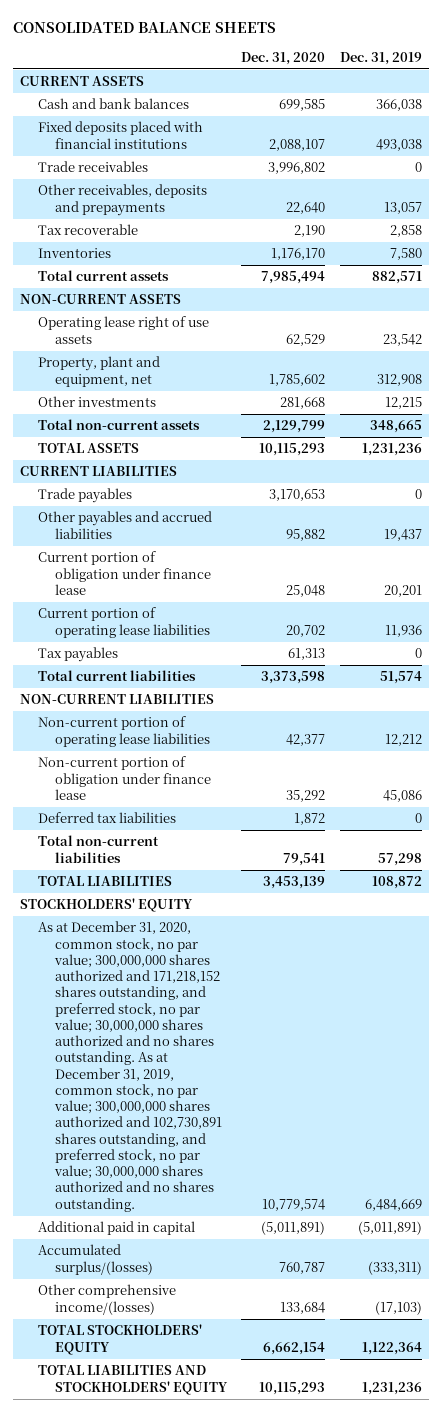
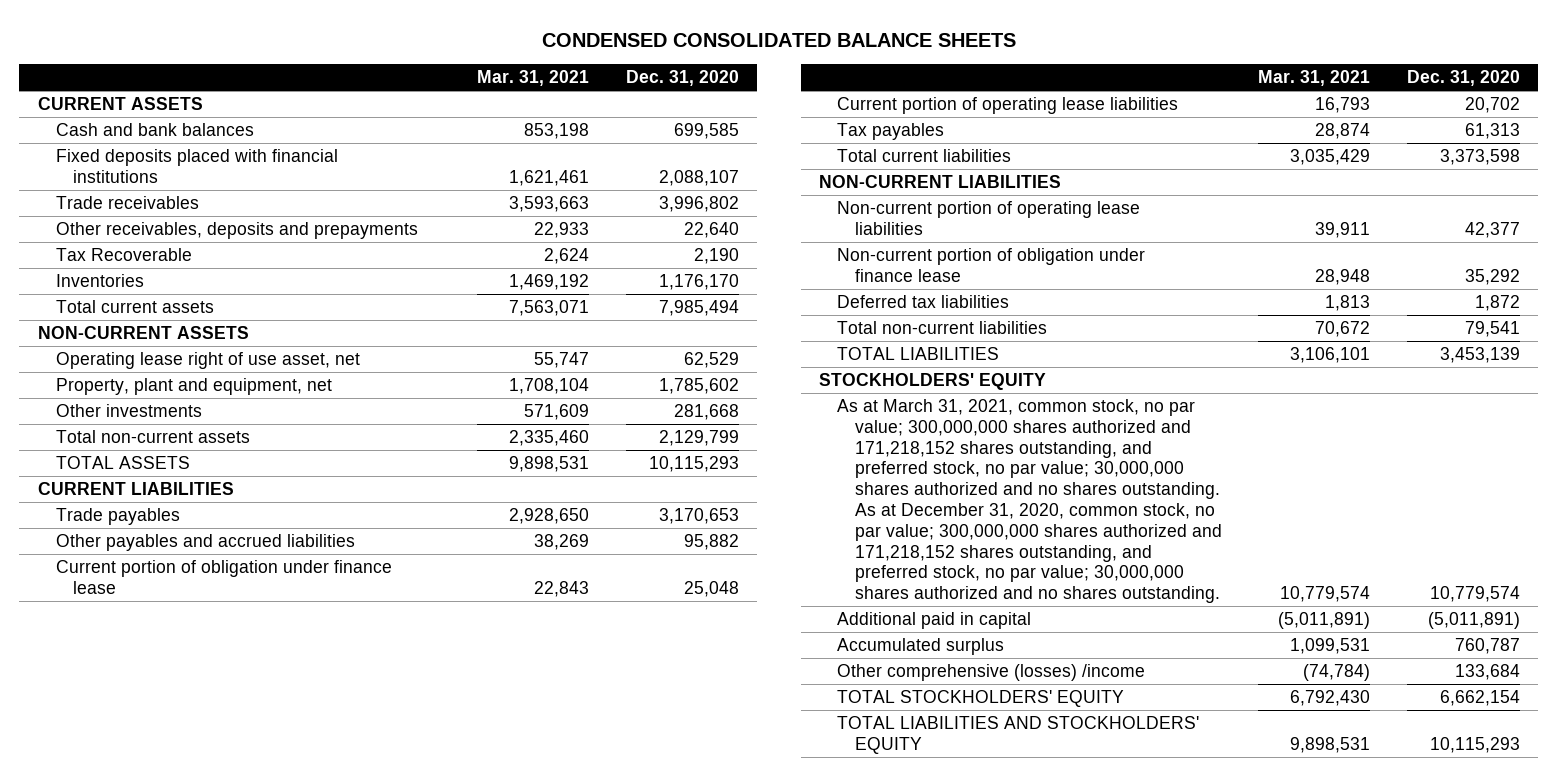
[12,21,276,33] CONSOLIDATED BALANCE SHEETS -> [541,32,1016,47] CONDENSED CONSOLIDATED BALANCE SHEETS
[339,51,422,65] Dec. 31, 2019 -> none
none -> [476,70,589,87] Mar. 31, 2021
[37,224,138,236] Tax recoverable -> [55,248,192,262] Tax Recoverable
[37,316,209,344] Operating lease right of use assets -> [55,352,360,370] Operating lease right of use asset, net
[37,921,223,1212] As at December 31, 2020, common stock, no par value; 300,000,000 shares authorized and 171,218,152 shares outstanding, and preferred stock, no par value; 30,000,000 shares authorized and no shares outstanding. As at December 31, 2019, common stock, no par value; 300,000,000 shares authorized and 102,730,891 shares outstanding, and preferred stock, no par value; 30,000,000 shares authorized and no shares outstanding. -> [836,399,1222,604] As at March 31, 2021, common stock, no par value; 300,000,000 shares authorized and 171,218,152 shares outstanding, and preferred stock, no par value; 30,000,000 shares authorized and no shares outstanding. As at December 31, 2020, common stock, no par value; 300,000,000 shares authorized and 171,218,152 shares outstanding, and preferred stock, no par value; 30,000,000 shares authorized and no shares outstanding.
[37,1244,154,1275] Accumulated surplus/(losses) -> [836,638,1004,656] Accumulated surplus
[37,1284,176,1315] Other comprehensive income/(losses) -> [836,664,1145,682] Other comprehensive (losses) /income

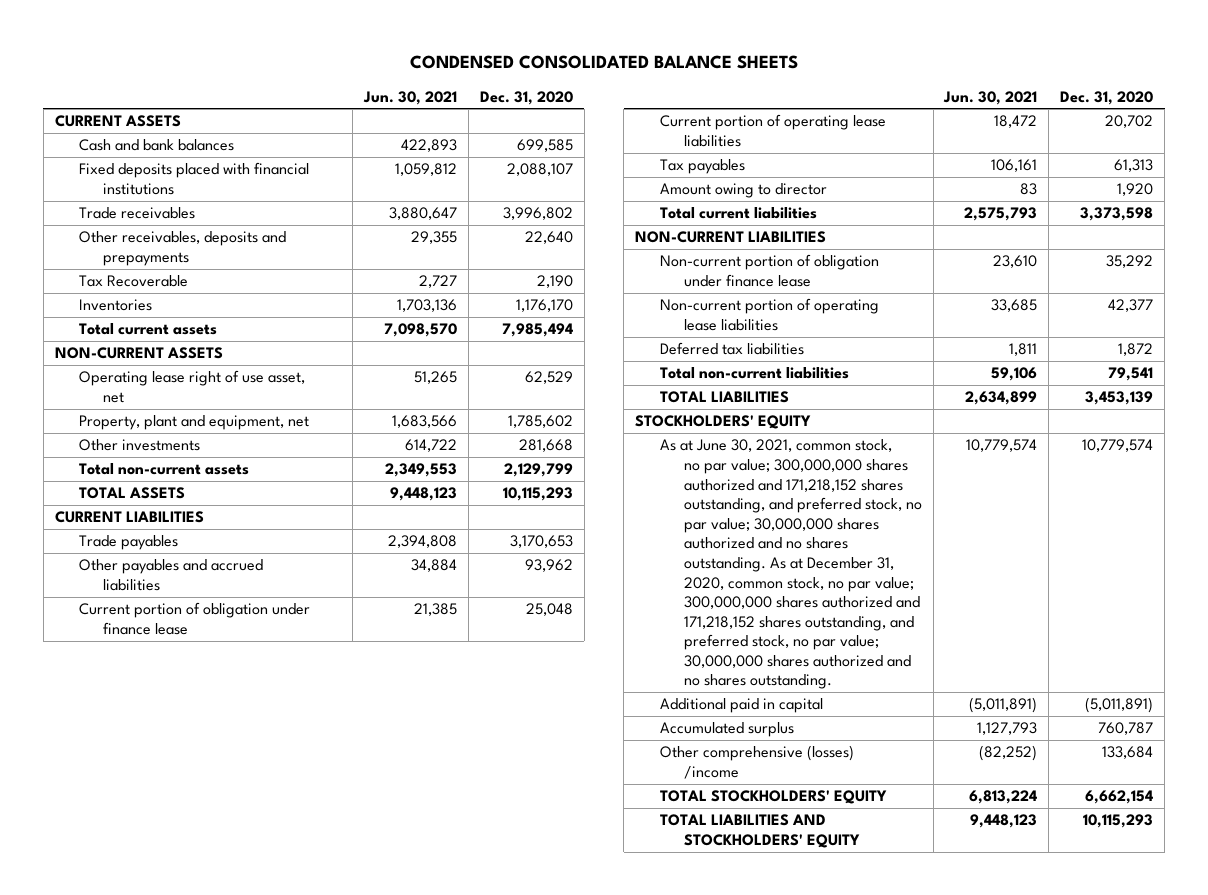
[476,70,589,87] Mar. 31, 2021 -> none
none -> [362,90,457,105] Jun. 30, 2021
[683,534,739,551] 95,882 -> [524,559,573,573] 93,962
none -> [659,183,827,199] Amount owing to director
[836,201,1140,235] Non-current portion of operating lease liabilities -> [659,298,879,332] Non-current portion of operating lease liabilities
[836,399,1222,604] As at March 31, 2021, common stock, no par value; 300,000,000 shares authorized and 171,218,152 shares outstanding, and preferred stock, no par value; 30,000,000 shares authorized and no shares outstanding. As at December 31, 2020, common stock, no par value; 300,000,000 shares authorized and 171,218,152 shares outstanding, and preferred stock, no par value; 30,000,000 shares authorized and no shares outstanding. -> [659,439,922,690] As at June 30, 2021, common stock, no par value; 300,000,000 shares authorized and 171,218,152 shares outstanding, and preferred stock, no par value; 30,000,000 shares authorized and no shares outstanding. As at December 31, 2020, common stock, no par value; 300,000,000 shares authorized and 171,218,152 shares outstanding, and preferred stock, no par value; 30,000,000 shares authorized and no shares outstanding.

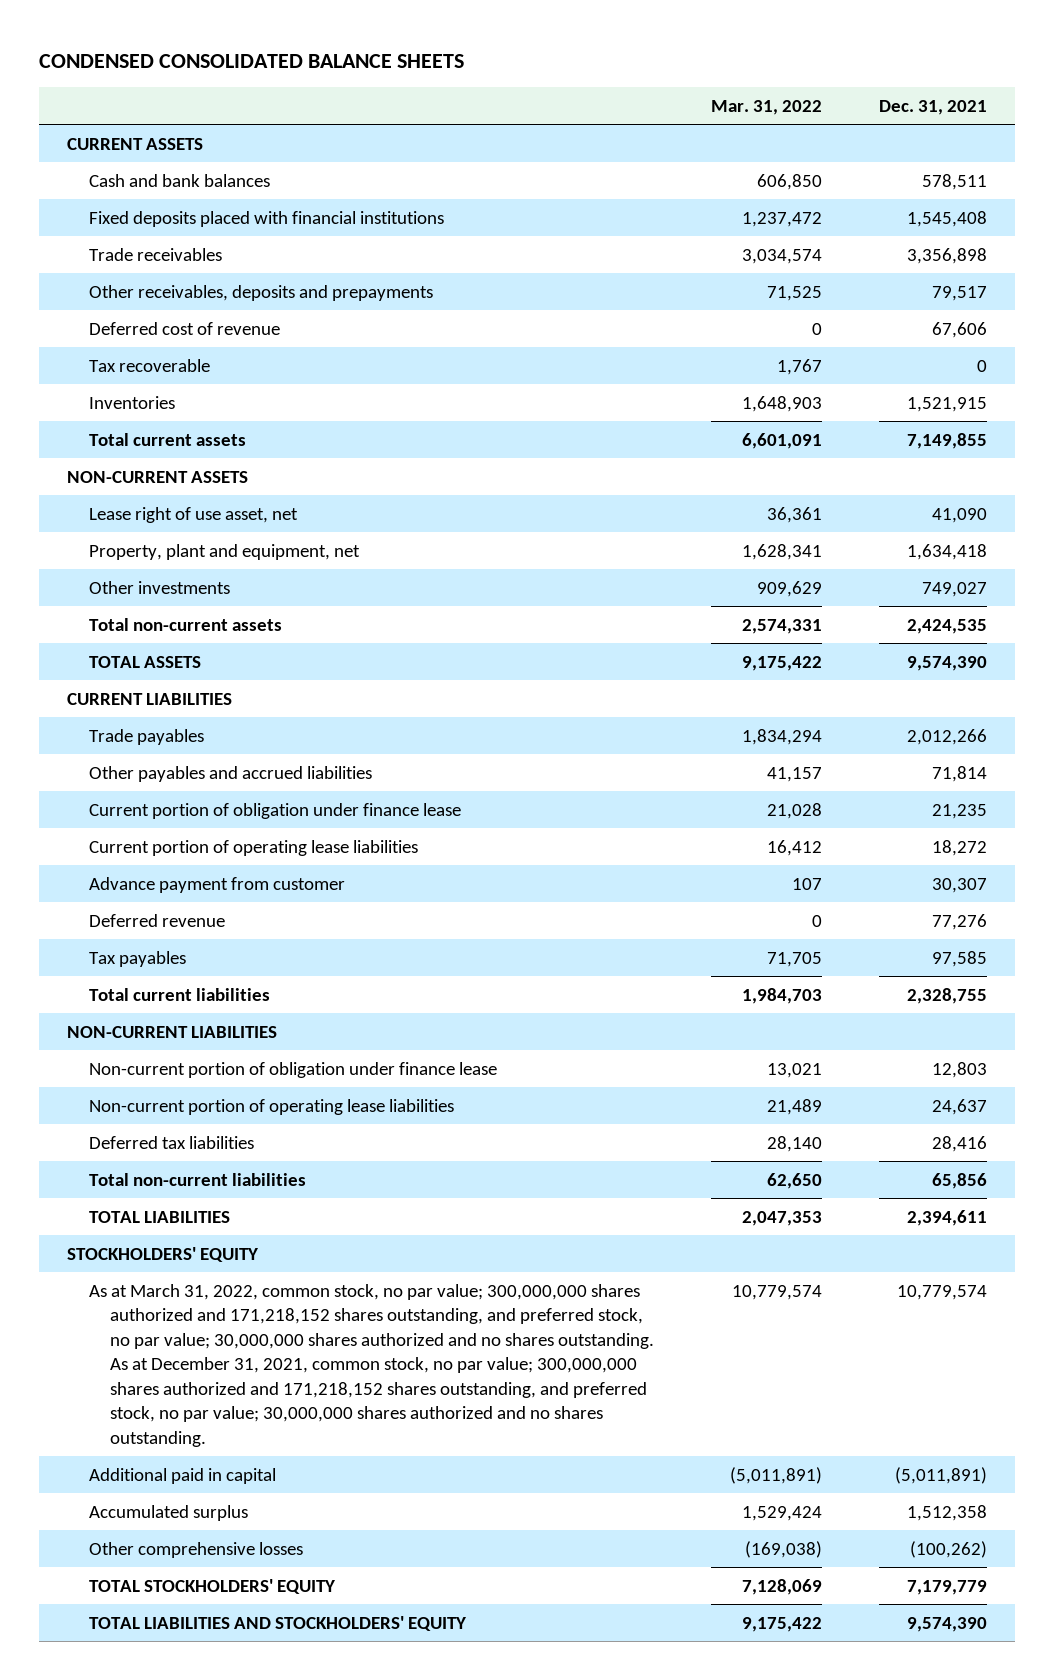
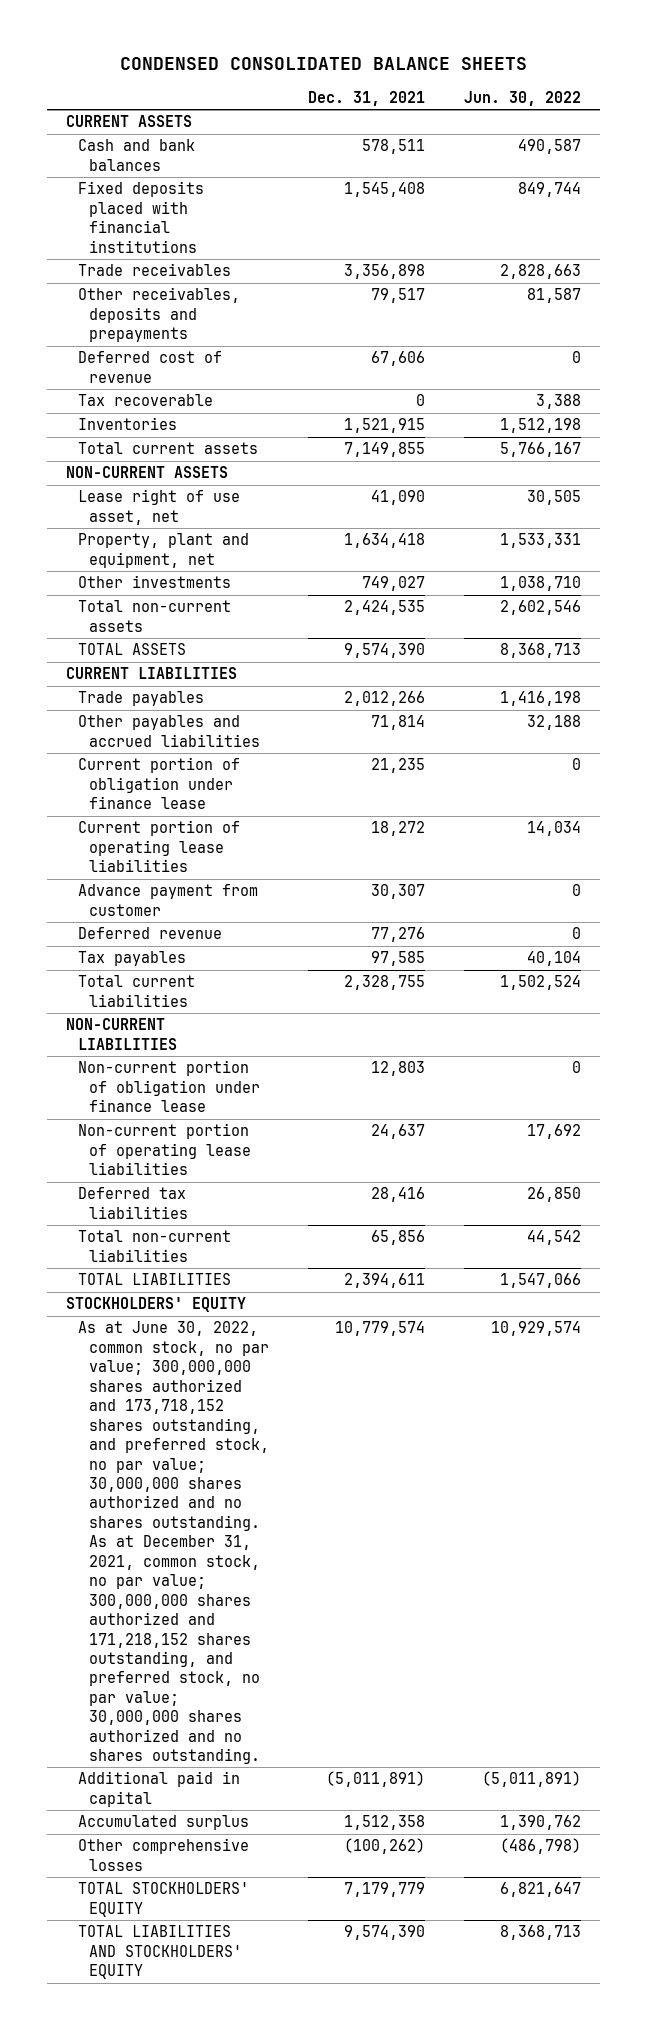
[711,99,823,115] Mar. 31, 2022 -> none
none -> [463,90,581,106] Jun. 30, 2022
[88,1283,655,1447] As at March 31, 2022, common stock, no par value; 300,000,000 shares authorized and 171,218,152 shares outstanding, and preferred stock, no par value; 30,000,000 shares authorized and no shares outstanding. As at December 31, 2021, common stock, no par value; 300,000,000 shares authorized and 171,218,152 shares outstanding, and preferred stock, no par value; 30,000,000 shares authorized and no shares outstanding. -> [77,1321,270,1765] As at June 30, 2022, common stock, no par value; 300,000,000 shares authorized and 173,718,152 shares outstanding, and preferred stock, no par value; 30,000,000 shares authorized and no shares outstanding. As at December 31, 2021, common stock, no par value; 300,000,000 shares authorized and 171,218,152 shares outstanding, and preferred stock, no par value; 30,000,000 shares authorized and no shares outstanding.

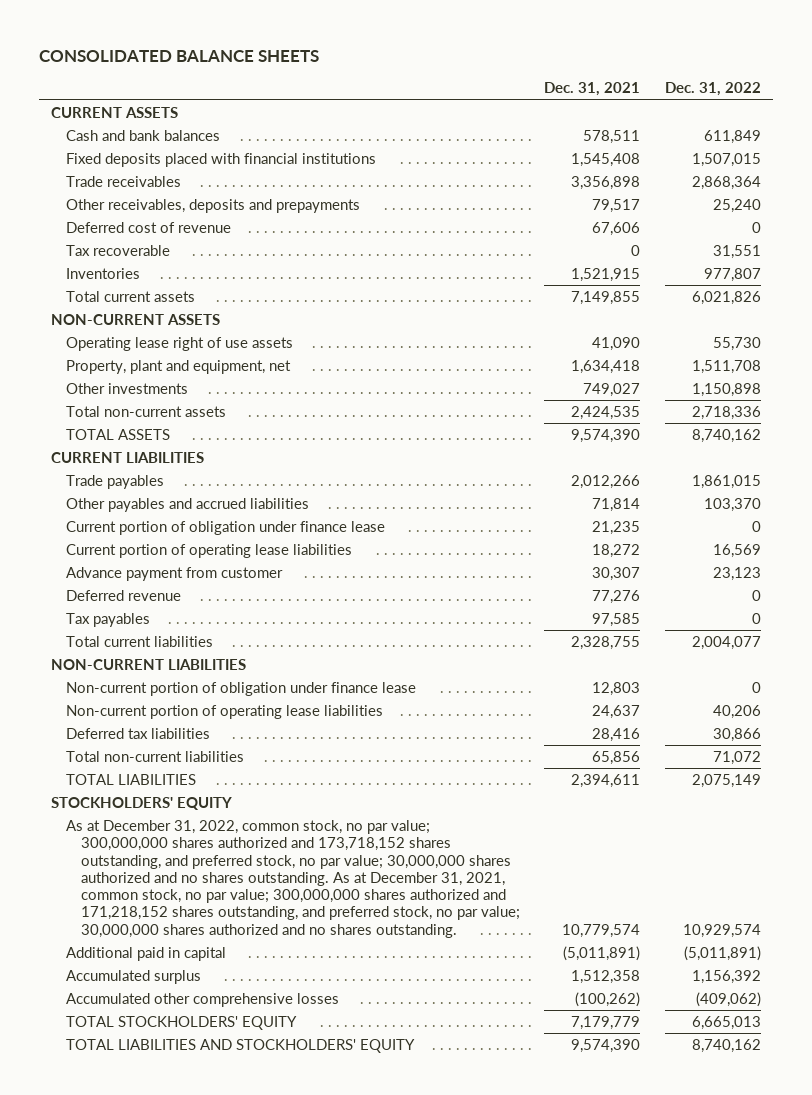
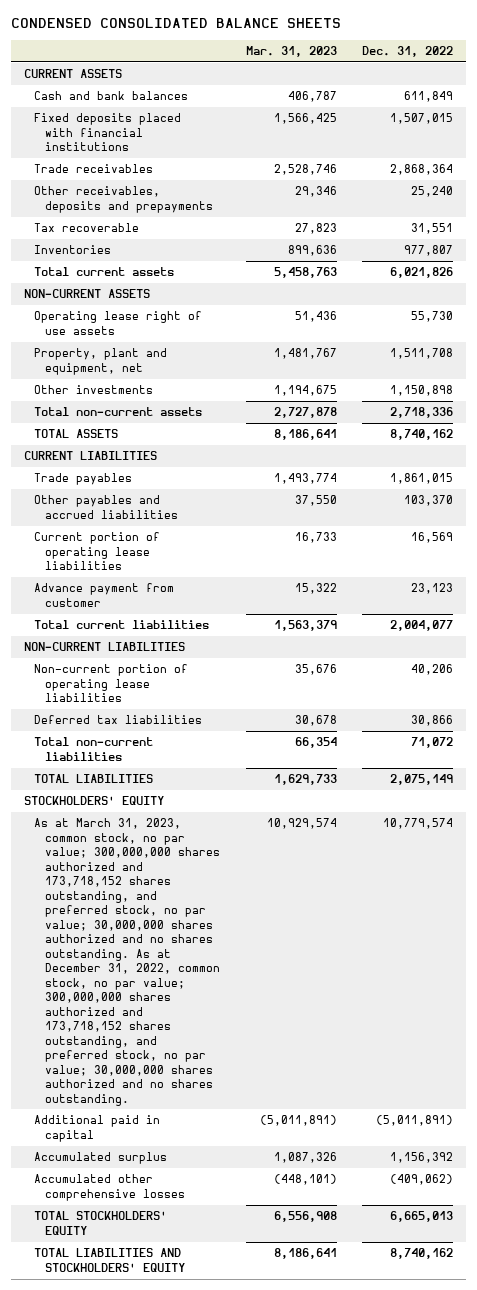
[39,49,320,62] CONSOLIDATED BALANCE SHEETS -> [10,18,341,29] CONDENSED CONSOLIDATED BALANCE SHEETS
[544,82,641,97] Dec. 31, 2021 -> none
none -> [245,45,337,57] Mar. 31, 2023
[66,221,232,233] Deferred cost of revenue -> none
[66,520,386,535] Current portion of obligation under finance lease -> none
[66,589,182,601] Deferred revenue -> none
[66,612,151,627] Tax payables -> none
[66,681,417,696] Non-current portion of obligation under finance lease -> none
[66,819,520,938] As at December 31, 2022, common stock, no par value; 300,000,000 shares authorized and 173,718,152 shares outstanding, and preferred stock, no par value; 30,000,000 shares authorized and no shares outstanding. As at December 31, 2021, common stock, no par value; 300,000,000 shares authorized and 171,218,152 shares outstanding, and preferred stock, no par value; 30,000,000 shares authorized and no shares outstanding. -> [34,818,220,1106] As at March 31, 2023, common stock, no par value; 300,000,000 shares authorized and 173,718,152 shares outstanding, and preferred stock, no par value; 30,000,000 shares authorized and no shares outstanding. As at December 31, 2022, common stock, no par value; 300,000,000 shares authorized and 173,718,152 shares outstanding, and preferred stock, no par value; 30,000,000 shares authorized and no shares outstanding.
[682,923,761,938] 10,929,574 -> [383,818,454,830] 10,779,574

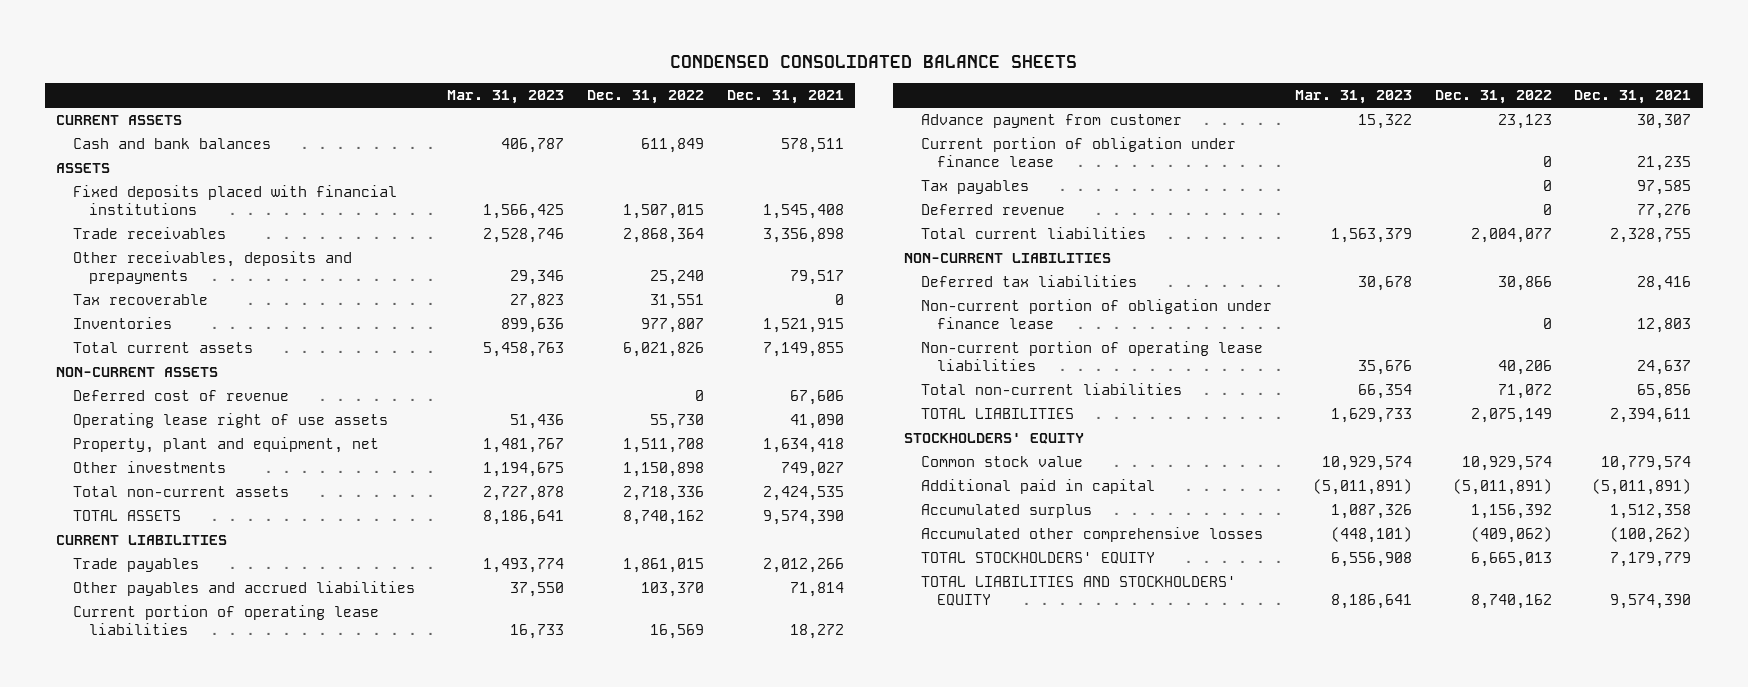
none -> [726,90,844,105] Dec. 31, 2021
none -> [56,163,111,174] ASSETS
none -> [72,390,289,402] Deferred cost of revenue
none -> [920,137,1236,167] Current portion of obligation under finance lease
none -> [920,180,1029,195] Tax payables
none -> [920,204,1065,216] Deferred revenue
none -> [920,299,1272,329] Non-current portion of obligation under finance lease
[34,664,189,703] Non-current portion of operating lease liabilities -> [920,341,1263,371] Non-current portion of operating lease liabilities
[34,818,220,1106] As at March 31, 2023, common stock, no par value; 300,000,000 shares authorized and 173,718,152 shares outstanding, and preferred stock, no par value; 30,000,000 shares authorized and no shares outstanding. As at December 31, 2022, common stock, no par value; 300,000,000 shares authorized and 173,718,152 shares outstanding, and preferred stock, no par value; 30,000,000 shares authorized and no shares outstanding. -> none
none -> [920,456,1083,468] Common stock value

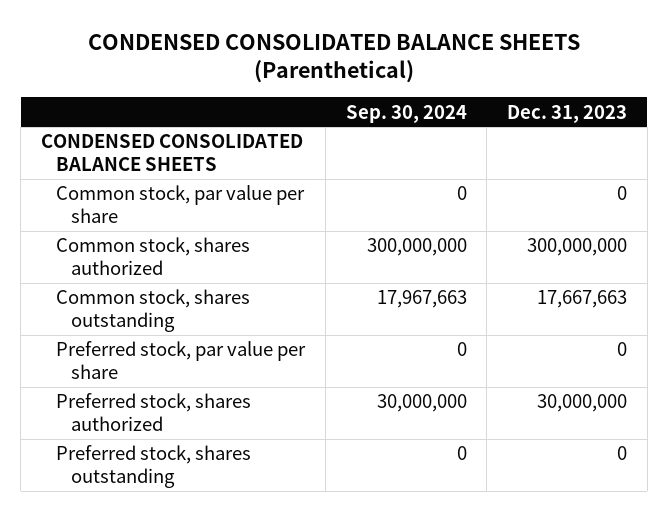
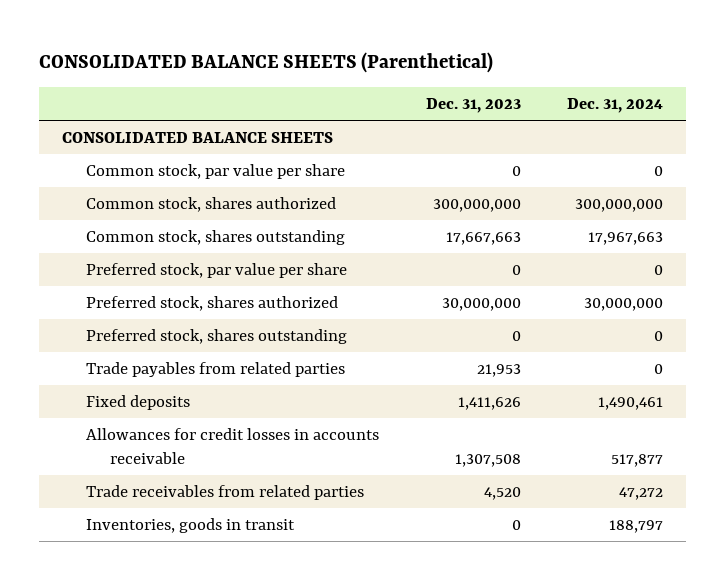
[87,33,580,84] CONDENSED CONSOLIDATED BALANCE SHEETS (Parenthetical) -> [39,52,494,74] CONSOLIDATED BALANCE SHEETS (Parenthetical)
[345,104,467,123] Sep. 30, 2024 -> none
none -> [566,97,663,113] Dec. 31, 2024
[40,134,303,172] CONDENSED CONSOLIDATED BALANCE SHEETS -> [62,131,334,143] CONSOLIDATED BALANCE SHEETS
none -> [86,361,346,377] Trade payables from related parties
none -> [86,394,191,410] Fixed deposits
none -> [86,427,380,465] Allowances for credit losses in accounts receivable
none -> [86,484,365,500] Trade receivables from related parties
none -> [86,517,296,533] Inventories, goods in transit

